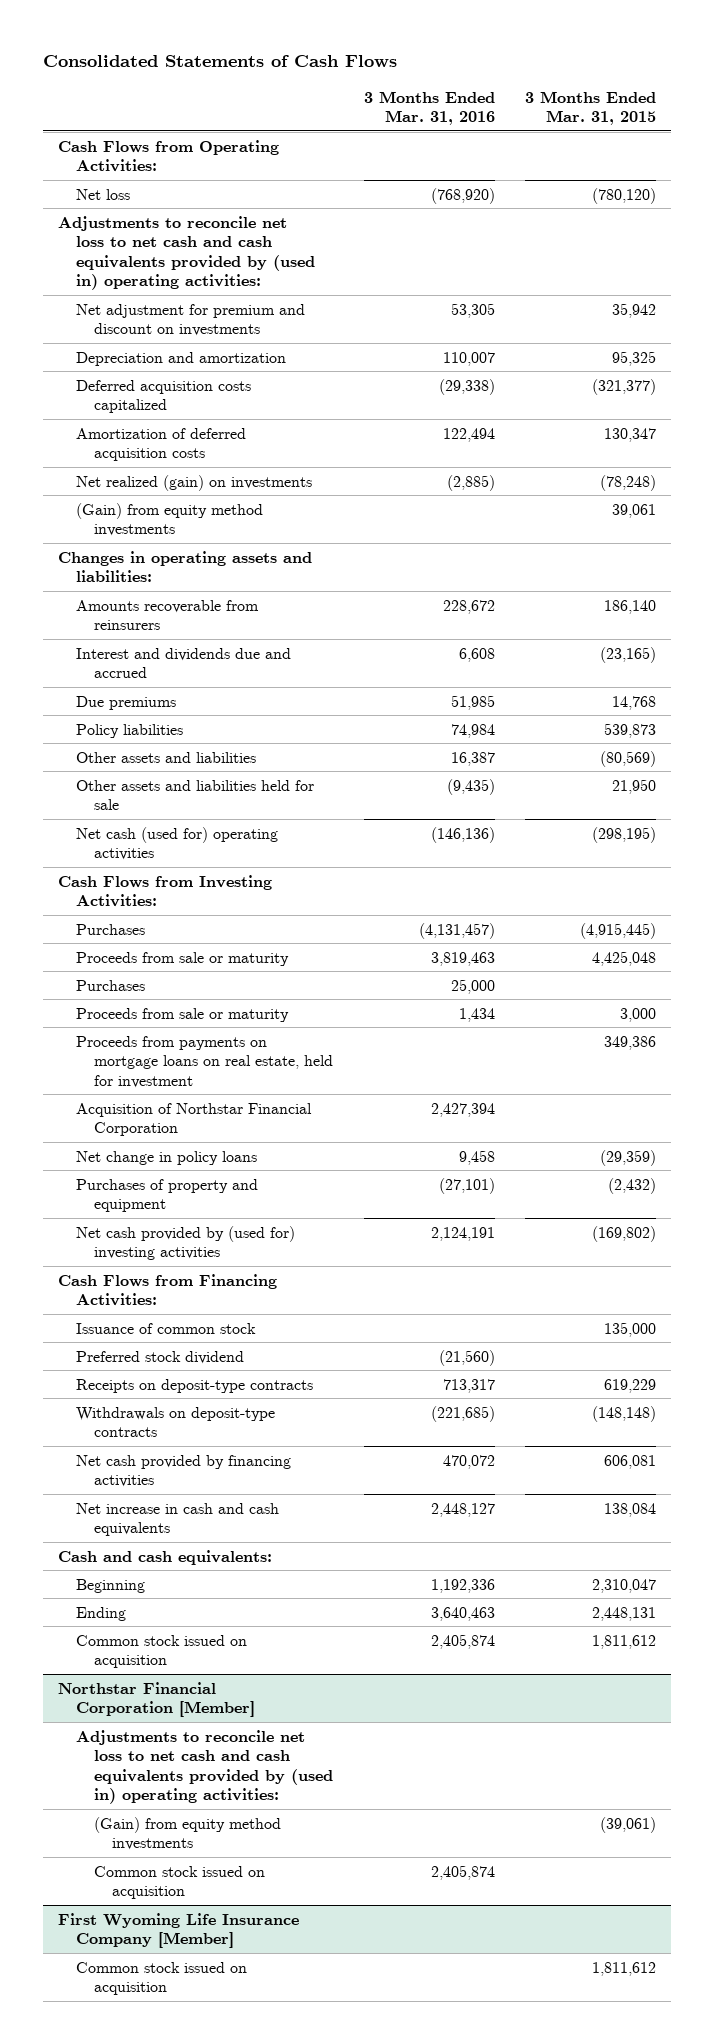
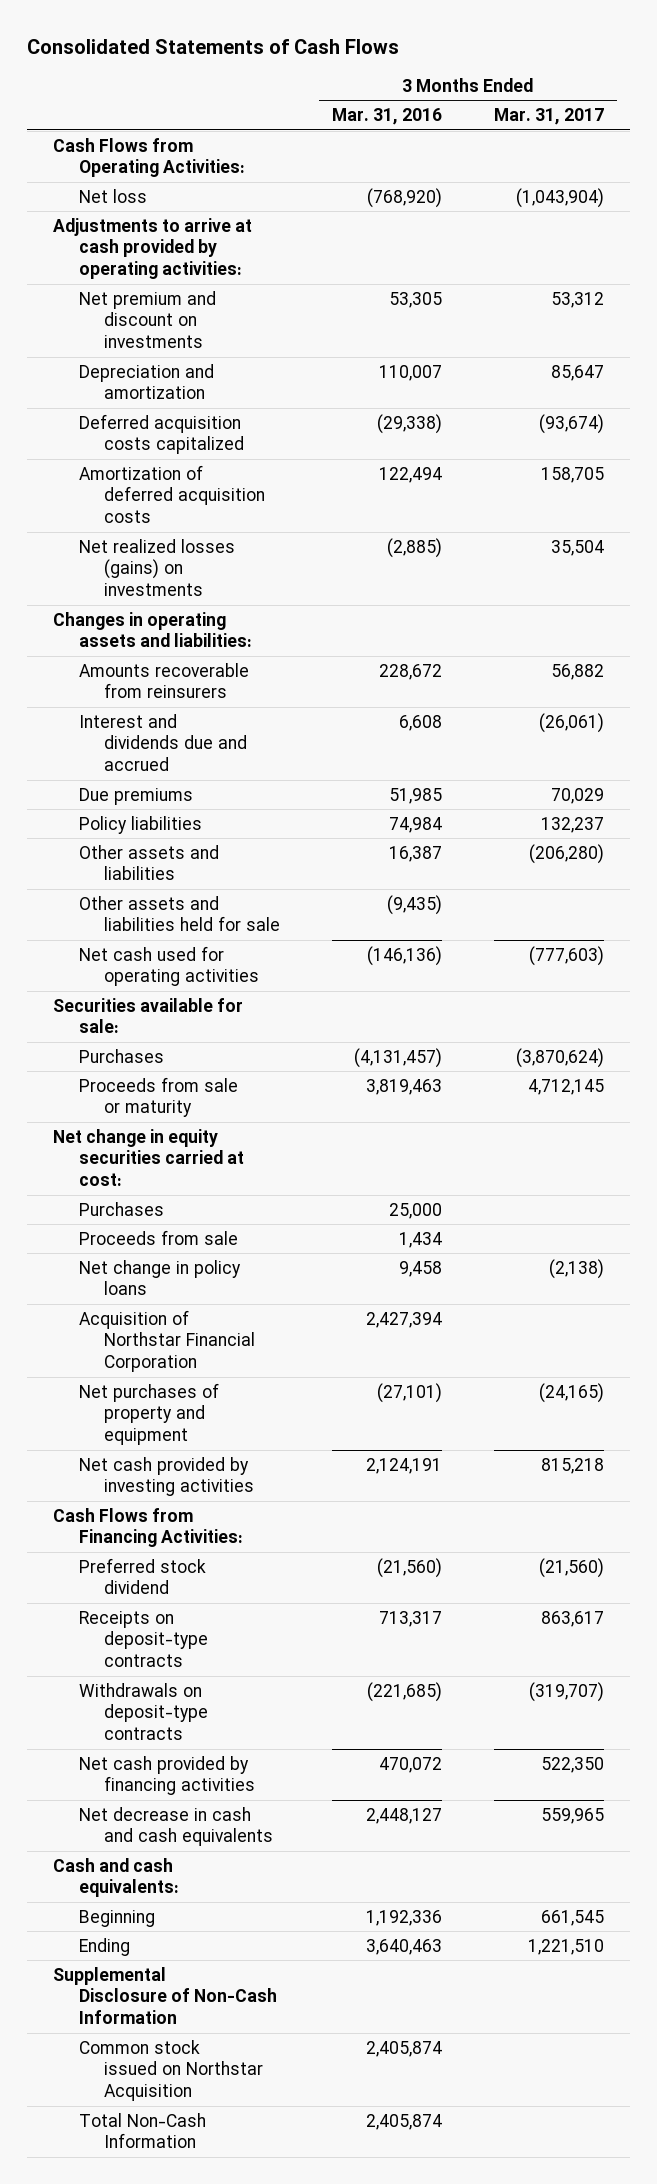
[525,90,657,126] 3 Months Ended Mar. 31, 2015 -> none
none -> [493,108,604,126] Mar. 31, 2017
[57,215,315,291] Adjustments to reconcile net loss to net cash and cash equivalents provided by (used in) operating activities: -> none
none -> [53,217,253,280] Adjustments to arrive at cash provided by operating activities:
[75,303,305,337] Net adjustment for premium and discount on investments -> [78,290,216,349] Net premium and discount on investments
[75,502,263,537] (Gain) from equity method investments -> none
[75,474,312,491] Net realized (gain) on investments -> [78,538,235,597] Net realized losses (gains) on investments
[57,874,272,908] Cash Flows from Investing Activities: -> none
[75,826,278,861] Net cash (used for) operating activities -> [78,945,260,987] Net cash used for operating activities
none -> [53,997,244,1034] Securities available for sale:
none -> [53,1128,244,1187] Net change in equity securities carried at cost:
[75,1035,334,1088] Proceeds from payments on mortgage loans on real estate, held for investment -> none
[75,1007,289,1022] Proceeds from sale or maturity -> [78,1229,238,1245] Proceeds from sale
[75,1102,312,1137] Acquisition of Northstar Financial Corporation -> [78,1309,256,1373] Acquisition of Northstar Financial Corporation
[75,1178,258,1213] Purchases of property and equipment -> [78,1382,219,1446] Net purchases of property and equipment
[75,1225,295,1261] Net cash provided by (used for) investing activities -> [78,1456,255,1497] Net cash provided by investing activities
[75,1322,256,1334] Issuance of common stock -> none
[75,1502,279,1537] Net increase in cash and cash equivalents -> [78,1806,274,1847] Net decrease in cash and cash equivalents
[57,1681,255,1718] Northstar Financial Corporation [Member] -> none
[75,1729,334,1805] Adjustments to reconcile net loss to net cash and cash equivalents provided by (used in) operating activities: -> none
[94,1816,282,1851] (Gain) from equity method investments -> none
[57,1912,299,1949] First Wyoming Life Insurance Company [Member] -> none
[75,1961,247,1996] Common stock issued on acquisition -> none
none -> [53,1966,277,2025] Supplemental Disclosure of Non-Cash Information
[75,1634,247,1669] Common stock issued on acquisition -> [78,2039,264,2102] Common stock issued on Northstar Acquisition
[94,1865,266,1900] Common stock issued on acquisition -> [78,2112,206,2149] Total Non-Cash Information

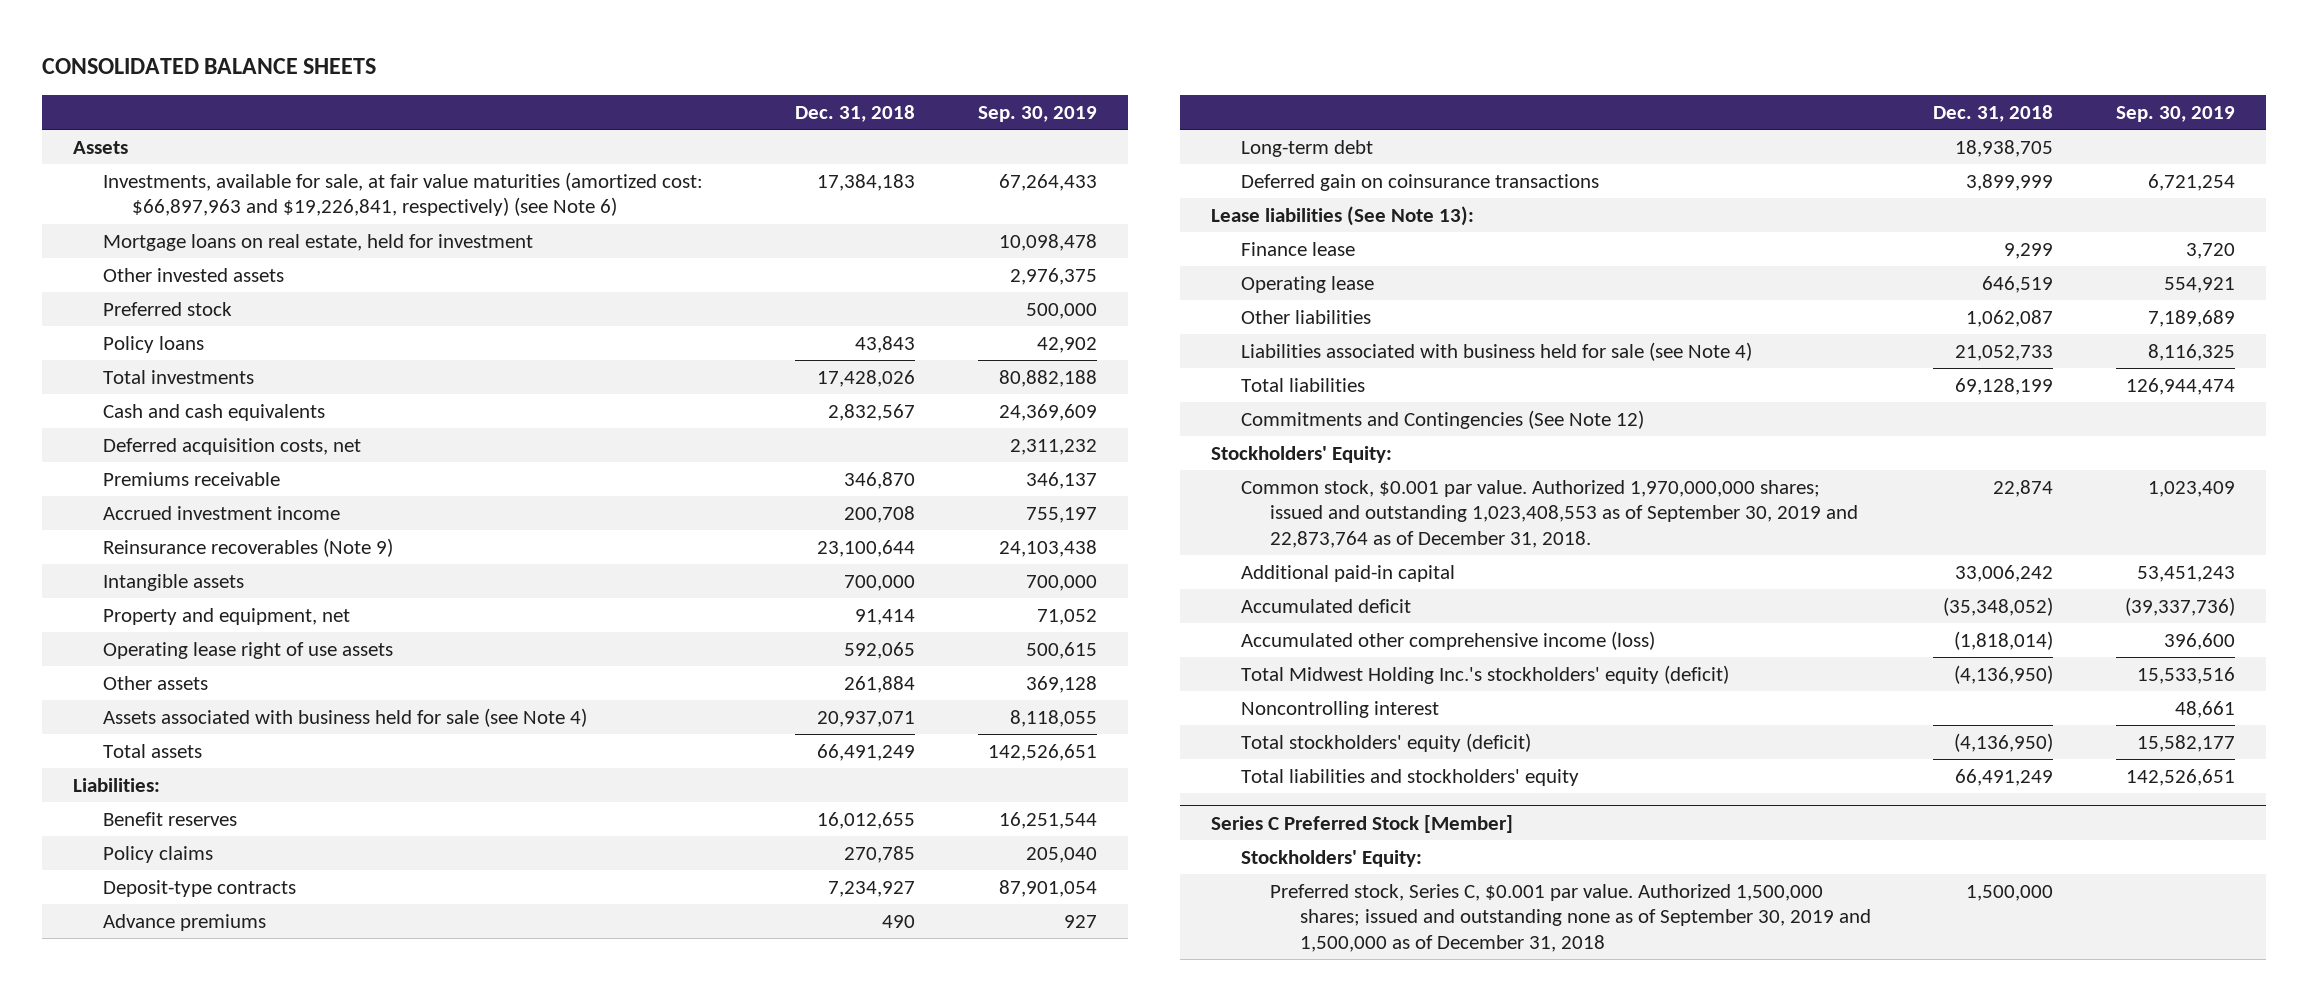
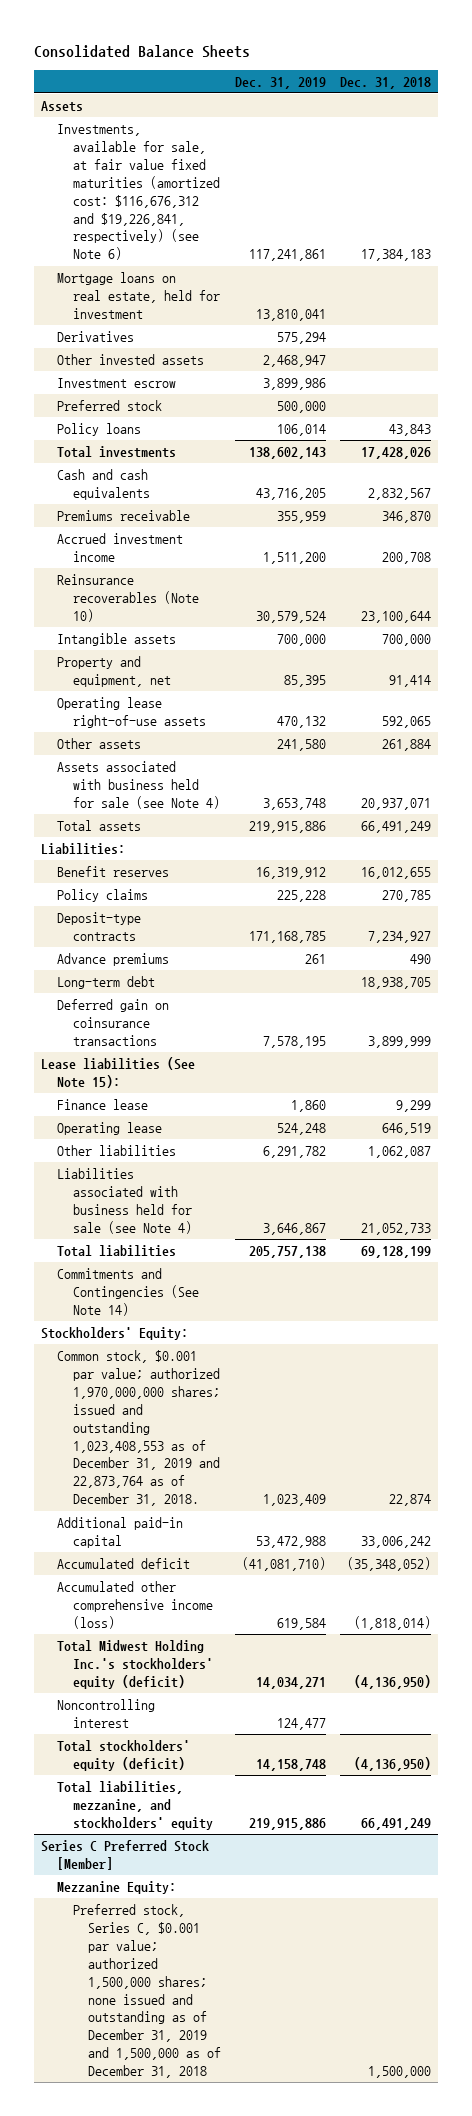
[41,58,376,75] CONSOLIDATED BALANCE SHEETS -> [34,44,251,58] Consolidated Balance Sheets
[977,106,1097,123] Sep. 30, 2019 -> none
none -> [235,76,327,89] Dec. 31, 2019
[102,171,703,217] Investments, available for sale, at fair value maturities (amortized cost: $66,897,963 and $19,226,841, respectively) (see Note 6) -> [56,124,220,261] Investments, available for sale, at fair value fixed maturities (amortized cost: $116,676,312 and $19,226,841, respectively) (see Note 6)
none -> [56,331,134,343] Derivatives
none -> [56,378,176,389] Investment escrow
[102,437,361,455] Deferred acquisition costs, net -> none
[102,537,393,557] Reinsurance recoverables (Note 9) -> [56,574,199,622] Reinsurance recoverables (Note 10)
[102,641,393,659] Operating lease right of use assets -> [56,697,206,728] Operating lease right-of-use assets
[1211,205,1475,226] Lease liabilities (See Note 13): -> [41,1057,196,1088] Lease liabilities (See Note 15):
[1240,409,1644,429] Commitments and Contingencies (See Note 12) -> [56,1268,199,1316] Commitments and Contingencies (See Note 14)
[1240,479,1859,549] Common stock, $0.001 par value. Authorized 1,970,000,000 shares; issued and outstanding 1,023,408,553 as of September 30, 2019 and 22,873,764 as of December 31, 2018. -> [56,1350,220,1507] Common stock, $0.001 par value; authorized 1,970,000,000 shares; issued and outstanding 1,023,408,553 as of December 31, 2019 and 22,873,764 as of December 31, 2018.
[1240,768,1579,786] Total liabilities and stockholders' equity -> [56,1781,213,1830] Total liabilities, mezzanine, and stockholders' equity
[1240,849,1422,867] Stockholders' Equity: -> none
none -> [56,1881,176,1895] Mezzanine Equity:
[1270,883,1871,953] Preferred stock, Series C, $0.001 par value. Authorized 1,500,000 shares; issued and outstanding none as of September 30, 2019 and 1,500,000 as of December 31, 2018 -> [72,1904,222,2079] Preferred stock, Series C, $0.001 par value; authorized 1,500,000 shares; none issued and outstanding as of December 31, 2019 and 1,500,000 as of December 31, 2018

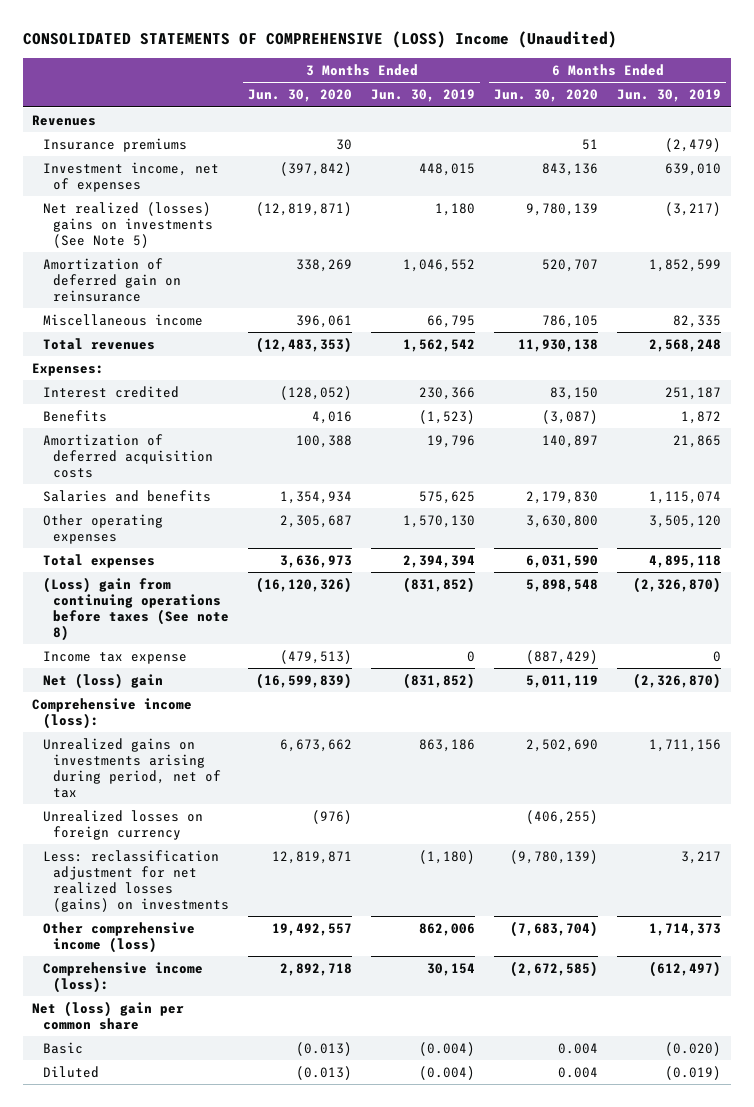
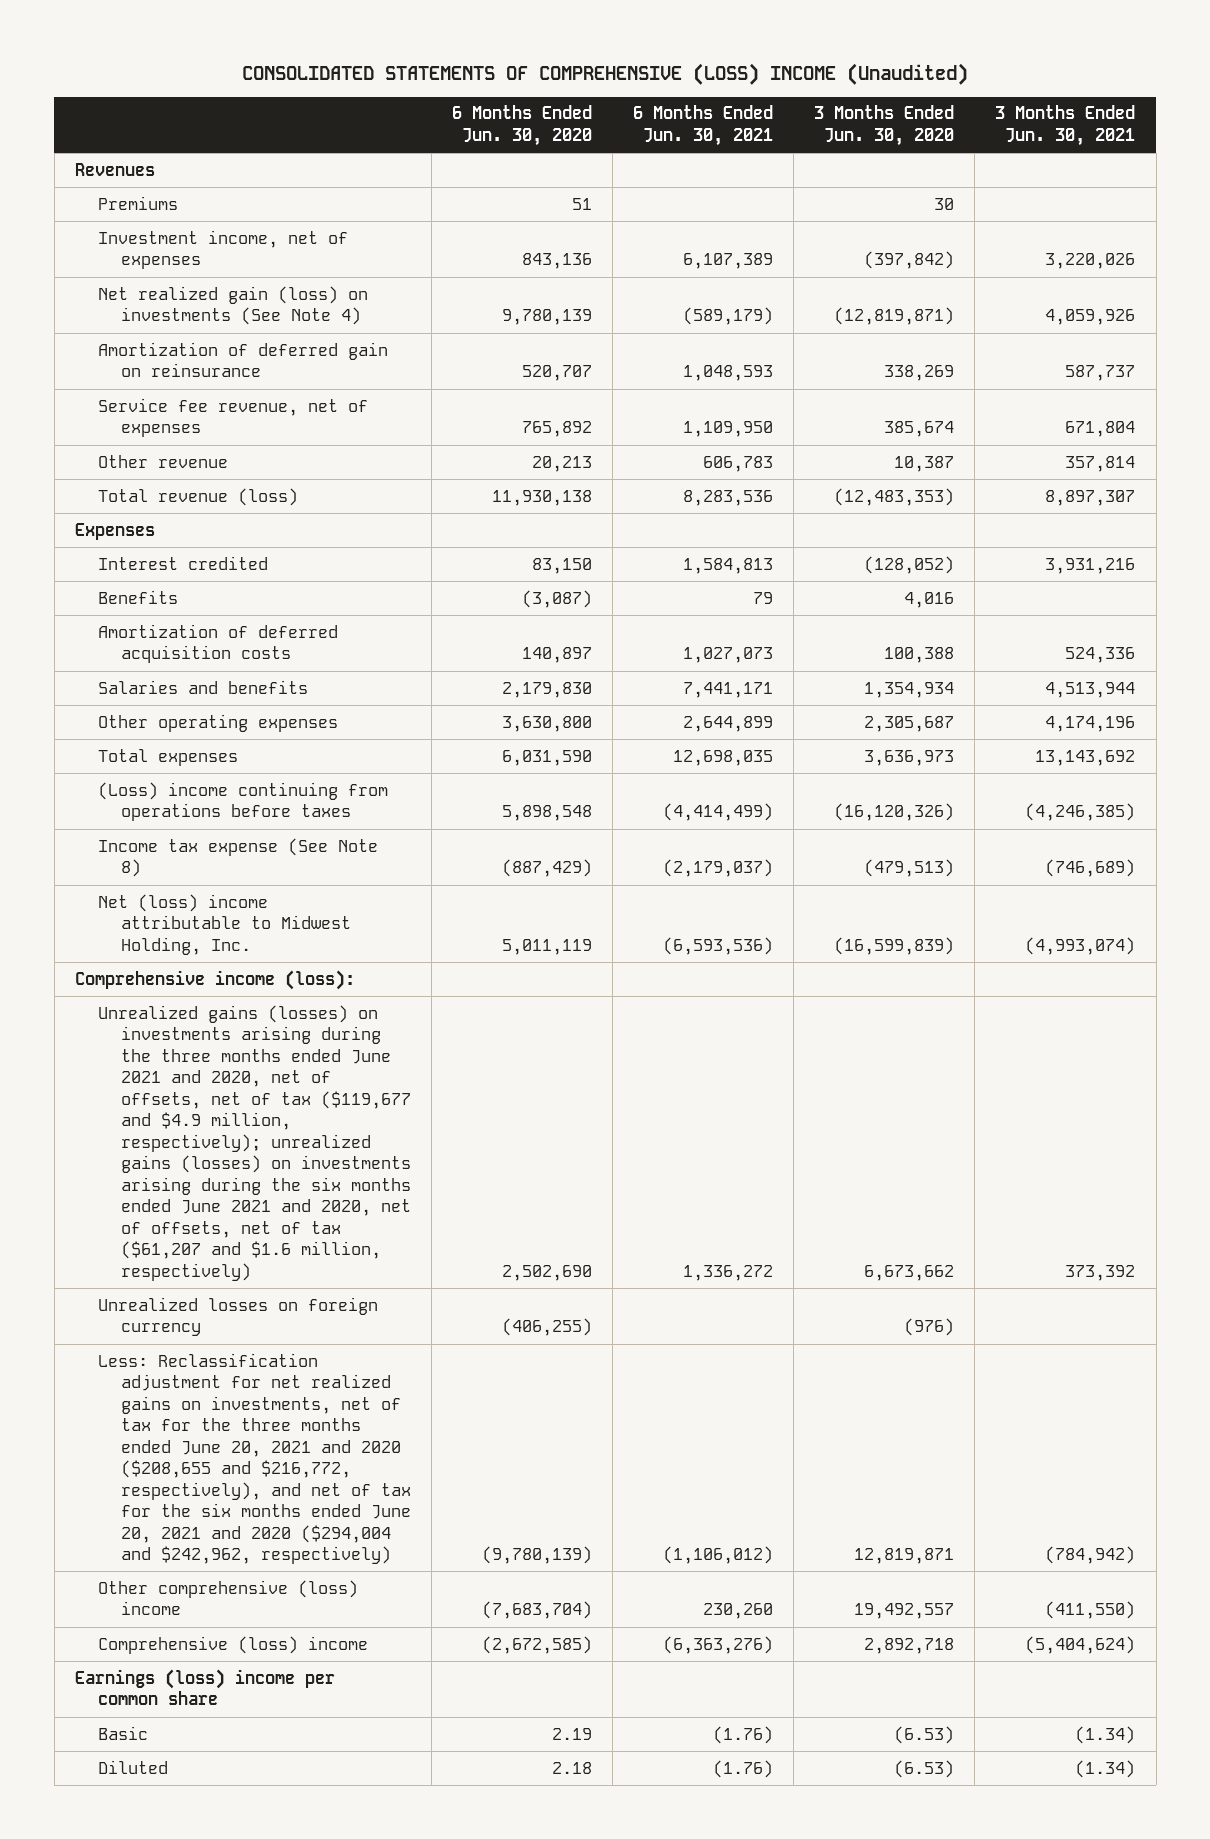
[22,31,617,49] CONSOLIDATED STATEMENTS OF COMPREHENSIVE (LOSS) Income (Unaudited) -> [242,62,969,85] CONSOLIDATED STATEMENTS OF COMPREHENSIVE (LOSS) INCOME (Unaudited)
[371,89,476,103] Jun. 30, 2019 -> none
[617,89,722,103] Jun. 30, 2019 -> none
none -> [633,105,774,146] 6 Months Ended Jun. 30, 2021
none -> [995,105,1136,146] 3 Months Ended Jun. 30, 2021
[42,138,187,153] Insurance premiums -> [97,195,178,210] Premiums
[42,202,214,249] Net realized (losses) gains on investments (See Note 5) -> [97,285,368,326] Net realized gain (loss) on investments (See Note 4)
[42,314,203,327] Miscellaneous income -> none
none -> [97,397,368,438] Service fee revenue, net of expenses
none -> [97,454,228,468] Other revenue
[42,338,155,351] Total revenues -> [97,487,298,506] Total revenue (loss)
[32,363,105,377] Expenses: -> [74,522,155,540] Expenses
[42,577,230,642] (Loss) gain from continuing operations before taxes (See note 8) -> [97,781,388,822] (Loss) income continuing from operations before taxes
[42,651,187,665] Income tax expense -> [97,837,378,878] Income tax expense (See Note 8)
[42,673,163,690] Net (loss) gain -> [97,893,351,955] Net (loss) income attributable to Midwest Holding, Inc.
[42,738,222,799] Unrealized gains on investments arising during period, net of tax -> [97,1004,411,1281] Unrealized gains (losses) on investments arising during the three months ended June 2021 and 2020, net of offsets, net of tax ($119,677 and $4.9 million, respectively); unrealized gains (losses) on investments arising during the six months ended June 2021 and 2020, net of offsets, net of tax ($61,207 and $1.6 million, respectively)
[42,850,230,913] Less: reclassification adjustment for net realized losses (gains) on investments -> [97,1352,411,1565] Less: Reclassification adjustment for net realized gains on investments, net of tax for the three months ended June 20, 2021 and 2020 ($208,655 and $216,772, respectively), and net of tax for the six months ended June 20, 2021 and 2020 ($294,004 and $242,962, respectively)
[42,922,195,954] Other comprehensive income (loss) -> [97,1579,358,1616] Other comprehensive (loss) income
[42,962,203,994] Comprehensive income (loss): -> [97,1635,368,1654] Comprehensive (loss) income
[32,1001,185,1031] Net (loss) gain per common share -> [74,1668,335,1706] Earnings (loss) income per common share
[296,1042,353,1057] (0.013) -> [894,1725,955,1744] (6.53)
[558,1043,599,1055] 0.004 -> [551,1727,592,1740] 2.19
[296,1066,353,1081] (0.013) -> [894,1759,955,1778] (6.53)
[558,1067,599,1079] 0.004 -> [551,1761,592,1774] 2.18

